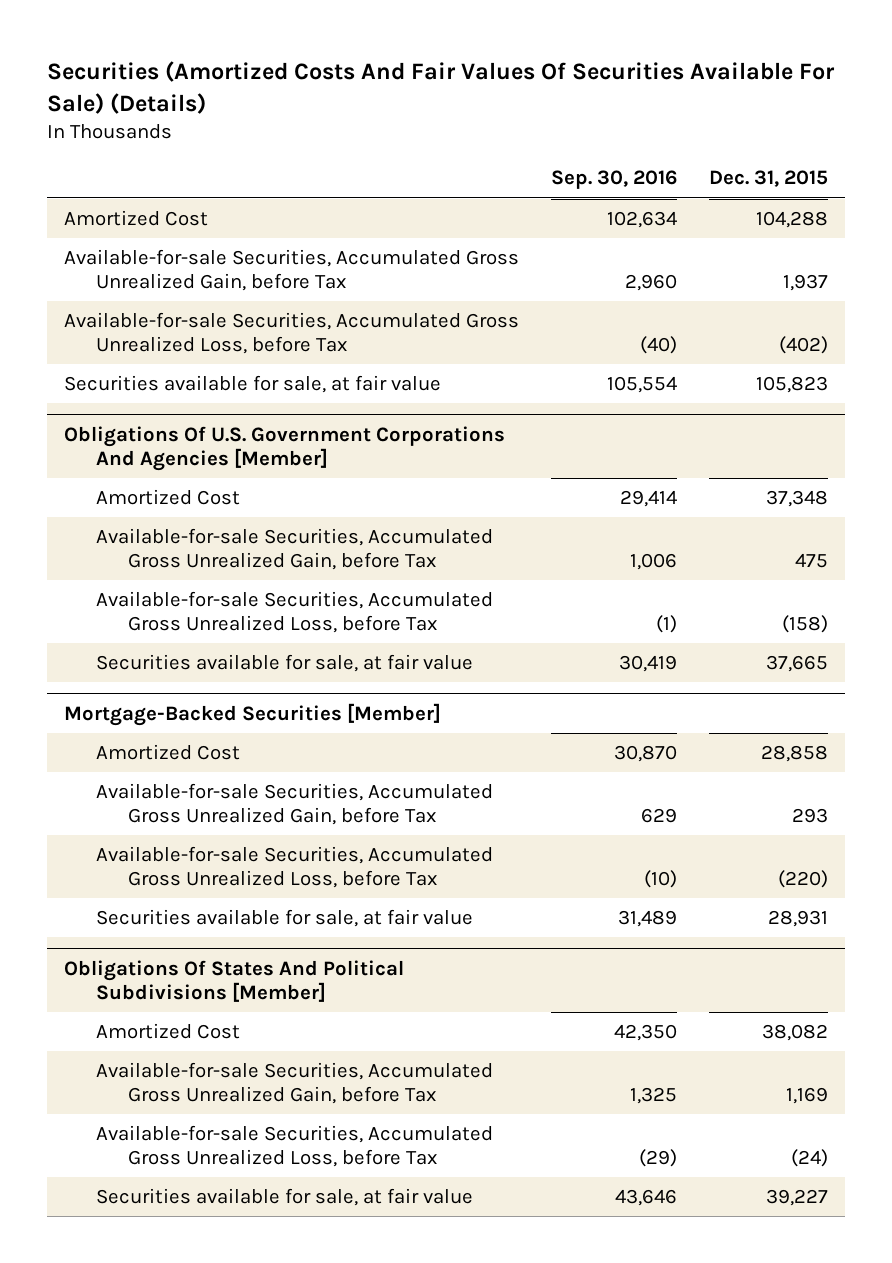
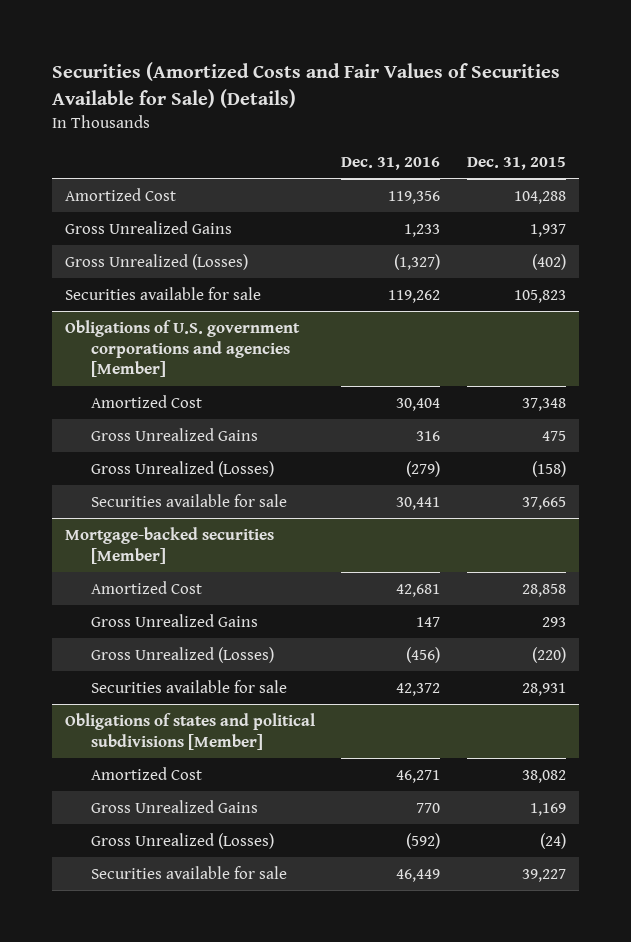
[47,61,836,114] Securities (Amortized Costs And Fair Values Of Securities Available For Sale) (Details) -> [51,62,560,108] Securities (Amortized Costs and Fair Values of Securities Available for Sale) (Details)
[551,170,678,190] Sep. 30, 2016 -> none
none -> [341,156,441,170] Dec. 31, 2016
[63,249,519,291] Available-for-sale Securities, Accumulated Gross Unrealized Gain, before Tax -> [64,220,232,234] Gross Unrealized Gains
[63,312,519,354] Available-for-sale Securities, Accumulated Gross Unrealized Loss, before Tax -> [64,253,248,270] Gross Unrealized (Losses)
[63,375,441,394] Securities available for sale, at fair value -> [64,286,261,300] Securities available for sale
[63,425,505,471] Obligations Of U.S. Government Corporations And Agencies [Member] -> [64,319,300,378] Obligations of U.S. government corporations and agencies [Member]
[95,528,493,570] Available-for-sale Securities, Accumulated Gross Unrealized Gain, before Tax -> [90,427,258,441] Gross Unrealized Gains
[95,591,493,633] Available-for-sale Securities, Accumulated Gross Unrealized Loss, before Tax -> [90,460,274,477] Gross Unrealized (Losses)
[95,654,473,673] Securities available for sale, at fair value -> [90,493,287,507] Securities available for sale
[63,702,441,726] Mortgage-Backed Securities [Member] -> [64,526,274,564] Mortgage-backed securities [Member]
[95,783,493,825] Available-for-sale Securities, Accumulated Gross Unrealized Gain, before Tax -> [90,613,258,627] Gross Unrealized Gains
[95,846,493,888] Available-for-sale Securities, Accumulated Gross Unrealized Loss, before Tax -> [90,646,274,663] Gross Unrealized (Losses)
[95,909,473,928] Securities available for sale, at fair value -> [90,679,287,693] Securities available for sale
[63,959,404,1002] Obligations Of States And Political Subdivisions [Member] -> [64,712,315,750] Obligations of states and political subdivisions [Member]
[95,1062,493,1104] Available-for-sale Securities, Accumulated Gross Unrealized Gain, before Tax -> [90,799,258,813] Gross Unrealized Gains
[95,1125,493,1167] Available-for-sale Securities, Accumulated Gross Unrealized Loss, before Tax -> [90,832,274,849] Gross Unrealized (Losses)
[95,1188,473,1207] Securities available for sale, at fair value -> [90,865,287,879] Securities available for sale

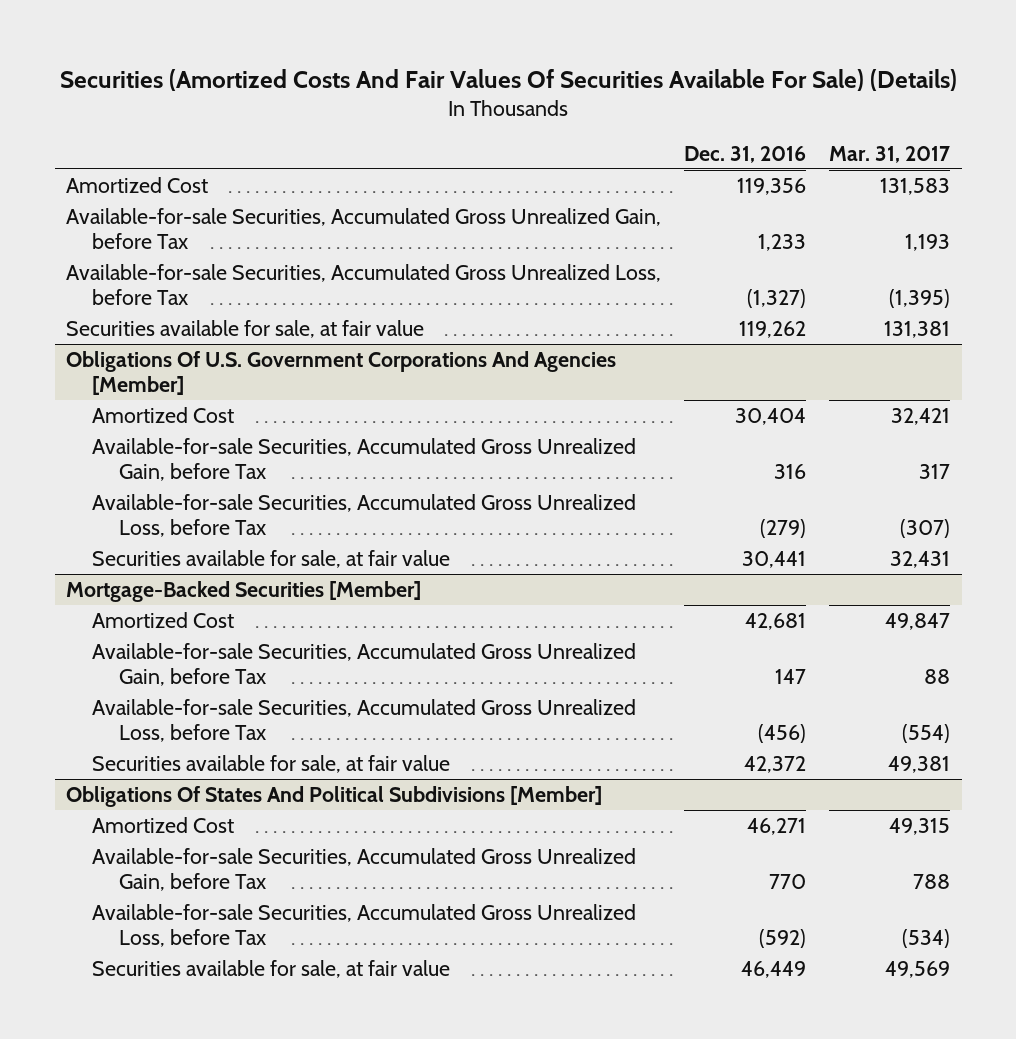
[51,62,560,108] Securities (Amortized Costs and Fair Values of Securities Available for Sale) (Details) -> [60,68,958,91] Securities (Amortized Costs And Fair Values Of Securities Available For Sale) (Details)
[466,156,566,170] Dec. 31, 2015 -> none
none -> [829,145,951,163] Mar. 31, 2017
[64,220,232,234] Gross Unrealized Gains -> [66,207,662,250] Available-for-sale Securities, Accumulated Gross Unrealized Gain, before Tax
[64,253,248,270] Gross Unrealized (Losses) -> [66,263,662,306] Available-for-sale Securities, Accumulated Gross Unrealized Loss, before Tax
[64,286,261,300] Securities available for sale -> [66,319,425,338] Securities available for sale, at fair value
[64,319,300,378] Obligations of U.S. government corporations and agencies [Member] -> [66,350,617,396] Obligations Of U.S. Government Corporations And Agencies [Member]
[90,427,258,441] Gross Unrealized Gains -> [92,437,637,482] Available-for-sale Securities, Accumulated Gross Unrealized Gain, before Tax
[90,460,274,477] Gross Unrealized (Losses) -> [92,493,637,538] Available-for-sale Securities, Accumulated Gross Unrealized Loss, before Tax
[90,493,287,507] Securities available for sale -> [92,549,451,568] Securities available for sale, at fair value
[64,526,274,564] Mortgage-backed securities [Member] -> [66,580,422,602] Mortgage-Backed Securities [Member]
[90,613,258,627] Gross Unrealized Gains -> [92,642,637,687] Available-for-sale Securities, Accumulated Gross Unrealized Gain, before Tax
[90,646,274,663] Gross Unrealized (Losses) -> [92,698,637,743] Available-for-sale Securities, Accumulated Gross Unrealized Loss, before Tax
[90,679,287,693] Securities available for sale -> [92,754,451,773] Securities available for sale, at fair value
[64,712,315,750] Obligations of states and political subdivisions [Member] -> [66,785,603,807] Obligations Of States And Political Subdivisions [Member]
[90,799,258,813] Gross Unrealized Gains -> [92,847,637,892] Available-for-sale Securities, Accumulated Gross Unrealized Gain, before Tax
[90,832,274,849] Gross Unrealized (Losses) -> [92,903,637,948] Available-for-sale Securities, Accumulated Gross Unrealized Loss, before Tax
[90,865,287,879] Securities available for sale -> [92,959,451,978] Securities available for sale, at fair value

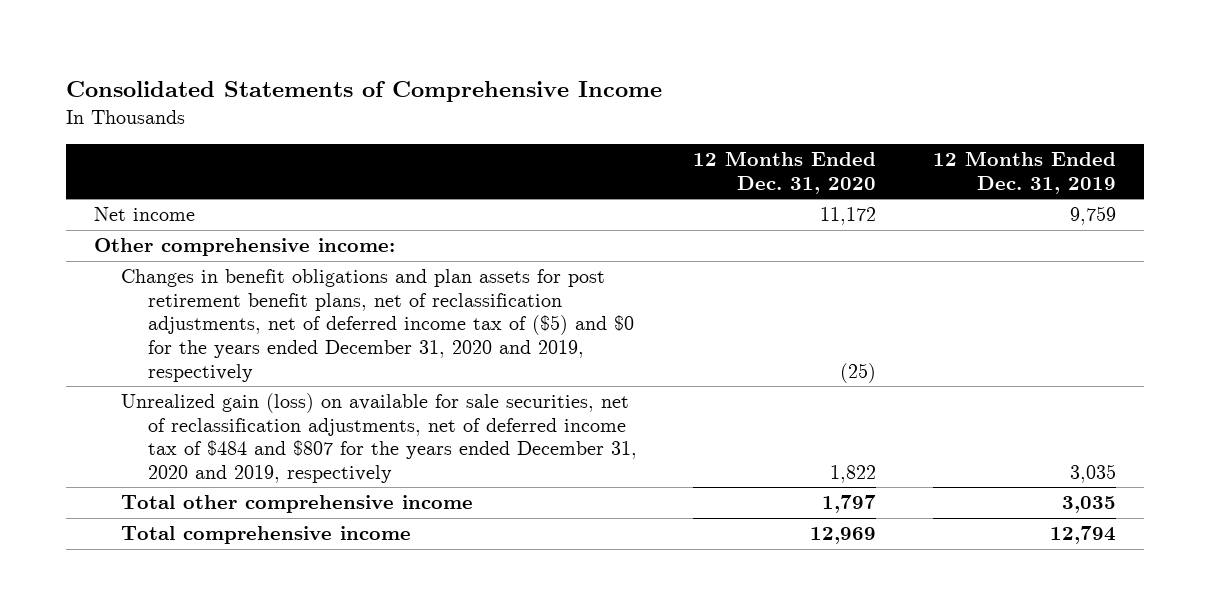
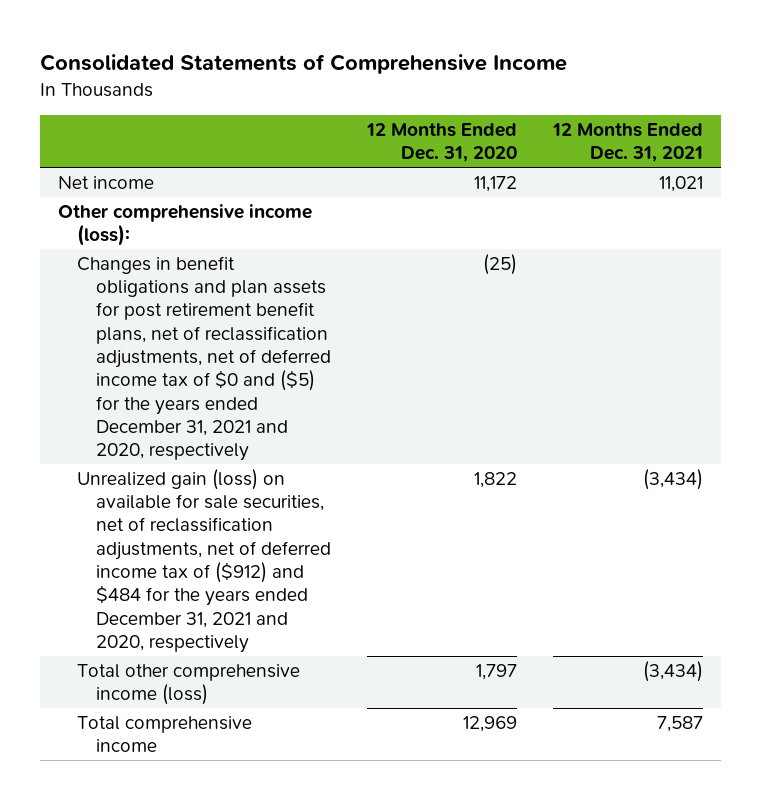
[932,151,1116,195] 12 Months Ended Dec. 31, 2019 -> none
none -> [552,122,704,162] 12 Months Ended Dec. 31, 2021
[93,238,395,257] Other comprehensive income: -> [58,203,313,247] Other comprehensive income (loss):
[120,269,635,382] Changes in benefit obligations and plan assets for post retirement benefit plans, net of reclassification adjustments, net of deferred income tax of ($5) and $0 for the years ended December 31, 2020 and 2019, respectively -> [77,255,332,462] Changes in benefit obligations and plan assets for post retirement benefit plans, net of reclassification adjustments, net of deferred income tax of $0 and ($5) for the years ended December 31, 2021 and 2020, respectively
[120,393,638,484] Unrealized gain (loss) on available for sale securities, net of reclassification adjustments, net of deferred income tax of $484 and $807 for the years ended December 31, 2020 and 2019, respectively -> [77,468,332,653] Unrealized gain (loss) on available for sale securities, net of reclassification adjustments, net of deferred income tax of ($912) and $484 for the years ended December 31, 2021 and 2020, respectively
[120,495,473,514] Total other comprehensive income -> [77,663,301,706] Total other comprehensive income (loss)

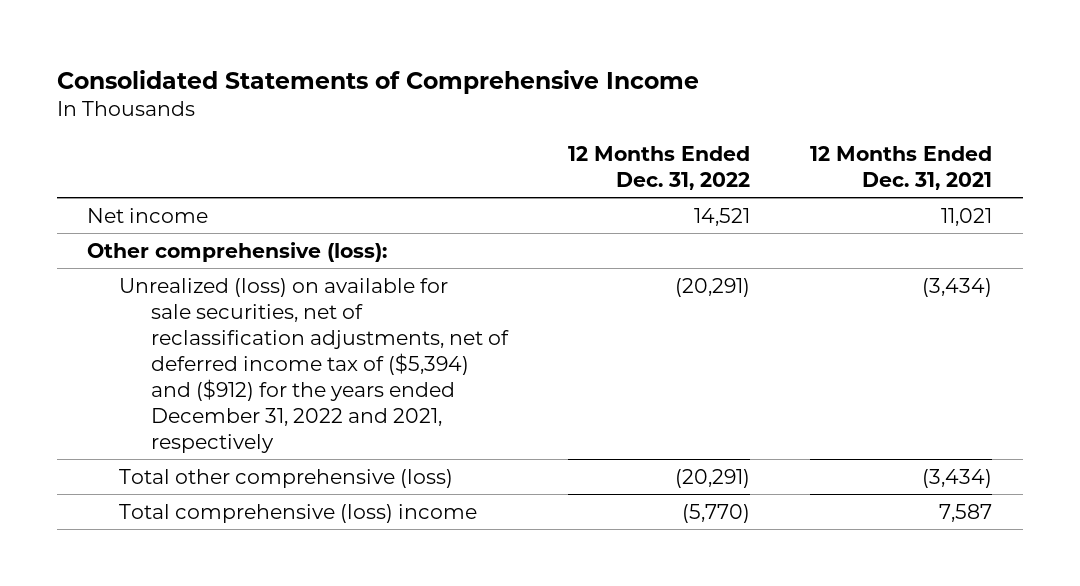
[366,122,518,162] 12 Months Ended Dec. 31, 2020 -> none
none -> [568,145,751,191] 12 Months Ended Dec. 31, 2022
[77,255,332,462] Changes in benefit obligations and plan assets for post retirement benefit plans, net of reclassification adjustments, net of deferred income tax of $0 and ($5) for the years ended December 31, 2021 and 2020, respectively -> none
[58,203,313,247] Other comprehensive income (loss): -> [87,241,388,262] Other comprehensive (loss):
[77,468,332,653] Unrealized gain (loss) on available for sale securities, net of reclassification adjustments, net of deferred income tax of ($912) and $484 for the years ended December 31, 2021 and 2020, respectively -> [119,277,509,453] Unrealized (loss) on available for sale securities, net of reclassification adjustments, net of deferred income tax of ($5,394) and ($912) for the years ended December 31, 2022 and 2021, respectively
[77,663,301,706] Total other comprehensive income (loss) -> [119,468,454,488] Total other comprehensive (loss)
[77,715,253,753] Total comprehensive income -> [119,503,478,523] Total comprehensive (loss) income

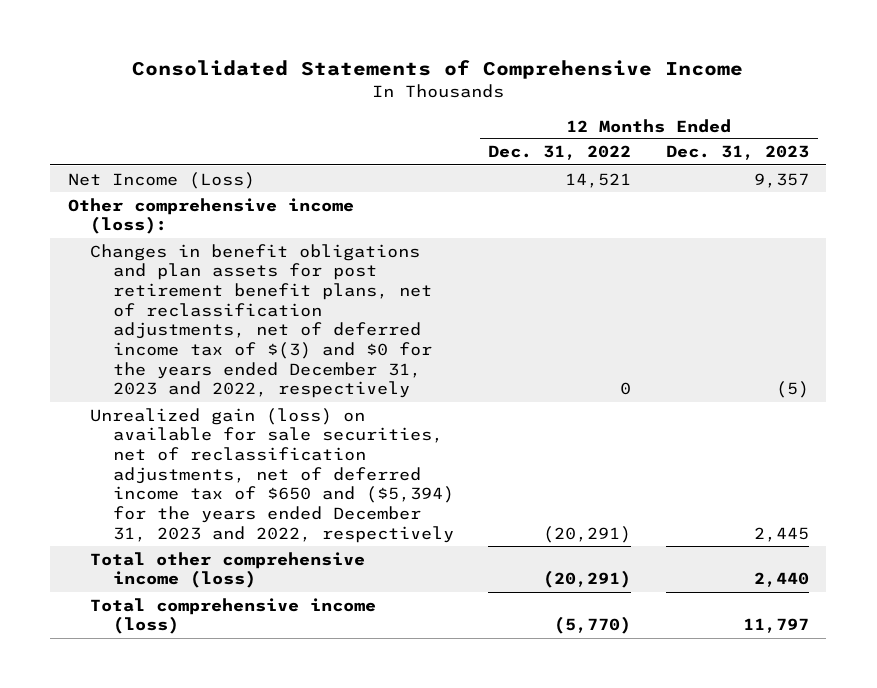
[810,145,993,191] 12 Months Ended Dec. 31, 2021 -> none
none -> [665,145,809,161] Dec. 31, 2023
[87,207,209,223] Net income -> [67,171,255,189] Net Income (Loss)
[87,241,388,262] Other comprehensive (loss): -> [67,197,354,235] Other comprehensive income (loss):
none -> [90,243,432,399] Changes in benefit obligations and plan assets for post retirement benefit plans, net of reclassification adjustments, net of deferred income tax of $(3) and $0 for the years ended December 31, 2023 and 2022, respectively
[119,277,509,453] Unrealized (loss) on available for sale securities, net of reclassification adjustments, net of deferred income tax of ($5,394) and ($912) for the years ended December 31, 2022 and 2021, respectively -> [90,407,454,543] Unrealized gain (loss) on available for sale securities, net of reclassification adjustments, net of deferred income tax of $650 and ($5,394) for the years ended December 31, 2023 and 2022, respectively
[119,468,454,488] Total other comprehensive (loss) -> [90,551,366,589] Total other comprehensive income (loss)
[119,503,478,523] Total comprehensive (loss) income -> [90,597,377,635] Total comprehensive income (loss)

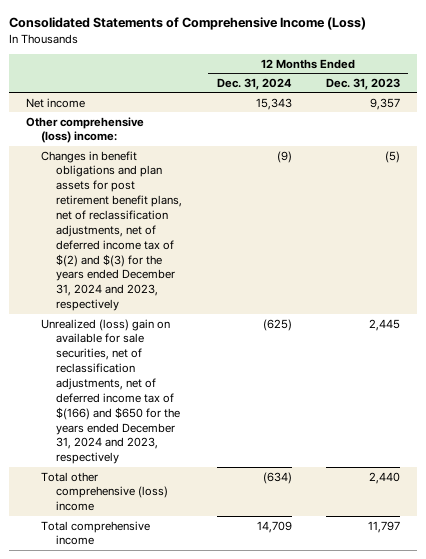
[132,60,744,80] Consolidated Statements of Comprehensive Income -> [9,17,367,31] Consolidated Statements of Comprehensive Income (Loss)
[488,145,632,161] Dec. 31, 2022 -> none
none -> [216,77,292,90] Dec. 31, 2024
[67,171,255,189] Net Income (Loss) -> [26,97,86,108] Net income
[67,197,354,235] Other comprehensive income (loss): -> [26,116,145,144] Other comprehensive (loss) income:
[90,243,432,399] Changes in benefit obligations and plan assets for post retirement benefit plans, net of reclassification adjustments, net of deferred income tax of $(3) and $0 for the years ended December 31, 2023 and 2022, respectively -> [41,150,183,312] Changes in benefit obligations and plan assets for post retirement benefit plans, net of reclassification adjustments, net of deferred income tax of $(2) and $(3) for the years ended December 31, 2024 and 2023, respectively
[90,407,454,543] Unrealized gain (loss) on available for sale securities, net of reclassification adjustments, net of deferred income tax of $650 and ($5,394) for the years ended December 31, 2023 and 2022, respectively -> [41,318,181,465] Unrealized (loss) gain on available for sale securities, net of reclassification adjustments, net of deferred income tax of $(166) and $650 for the years ended December 31, 2024 and 2023, respectively
[90,551,366,589] Total other comprehensive income (loss) -> [41,471,169,512] Total other comprehensive (loss) income
[90,597,377,635] Total comprehensive income (loss) -> [41,520,151,546] Total comprehensive income

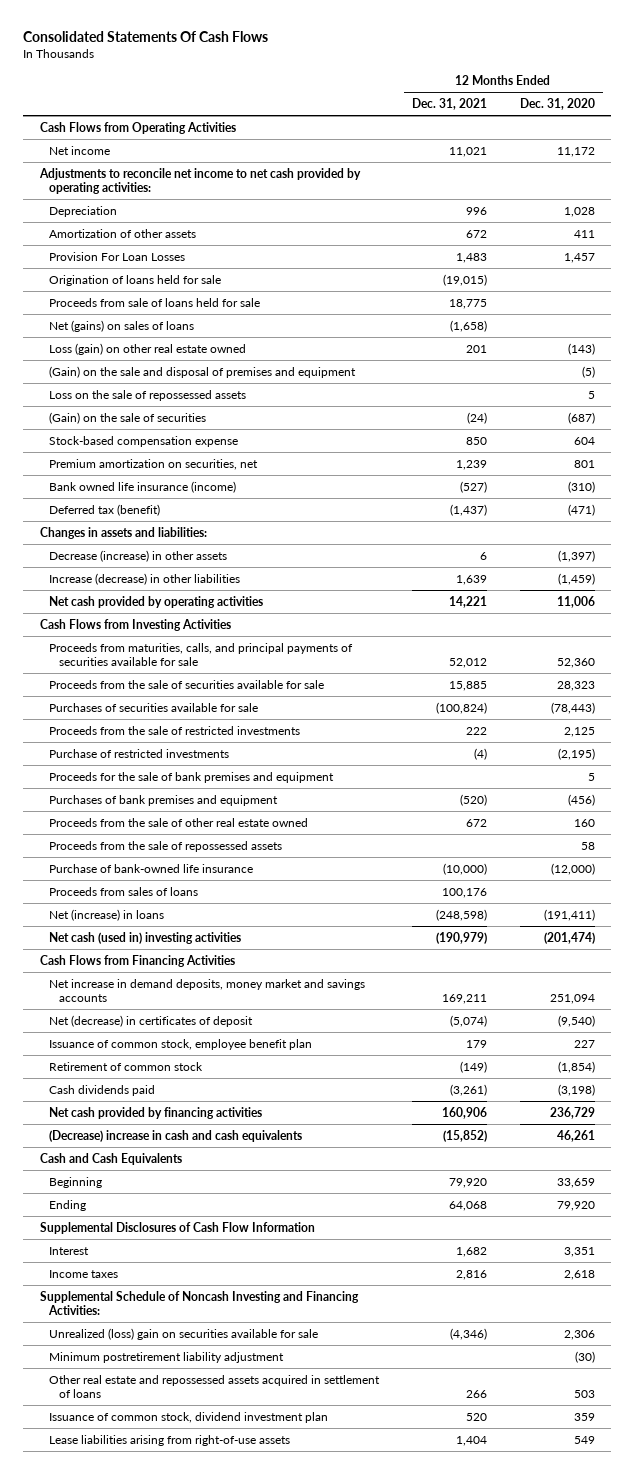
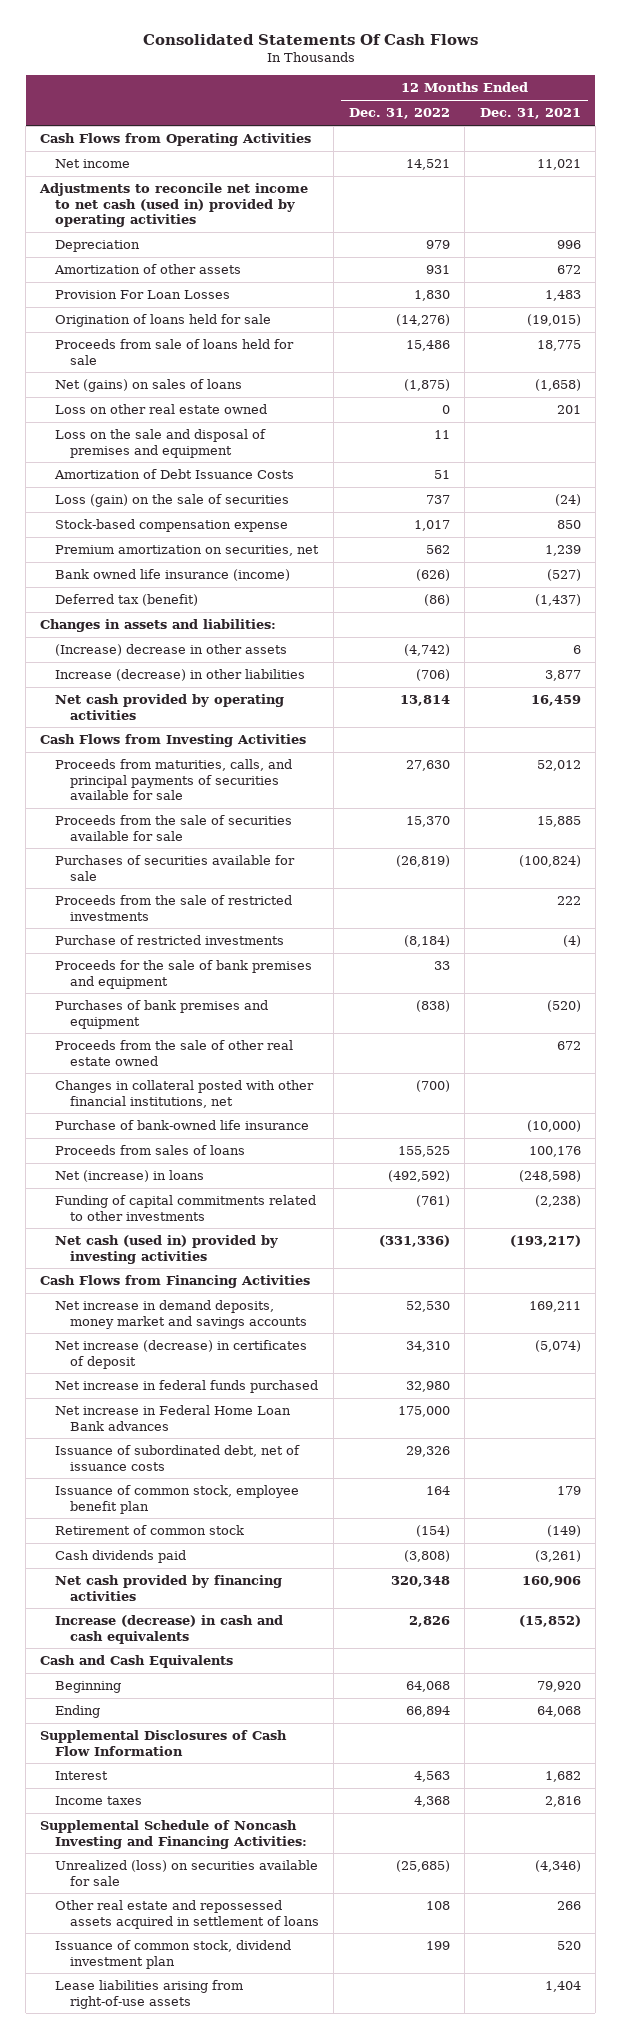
[519,98,595,111] Dec. 31, 2020 -> none
none -> [348,108,450,120] Dec. 31, 2022
[38,167,361,194] Adjustments to reconcile net income to net cash provided by operating activities: -> [39,183,309,227] Adjustments to reconcile net income to net cash (used in) provided by operating activities
[49,389,247,401] Loss on the sale of repossessed assets -> none
[49,342,247,355] Loss (gain) on other real estate owned -> [55,404,268,415] Loss on other real estate owned
[49,365,357,378] (Gain) on the sale and disposal of premises and equipment -> [55,429,267,458] Loss on the sale and disposal of premises and equipment
none -> [54,469,295,480] Amortization of Debt Issuance Costs
[49,411,207,424] (Gain) on the sale of securities -> [55,494,290,508] Loss (gain) on the sale of securities
[49,549,228,562] Decrease (increase) in other assets -> [55,644,288,657] (Increase) decrease in other assets
[455,574,487,585] 1,639 -> [544,670,581,682] 3,877
[448,595,487,608] 14,221 -> [530,695,581,707] 16,459
[49,840,283,852] Proceeds from the sale of repossessed assets -> none
none -> [55,1080,315,1108] Changes in collateral posted with other financial institutions, net
none -> [55,1195,317,1221] Funding of capital commitments related to other investments
[49,931,242,944] Net cash (used in) investing activities -> [55,1235,279,1264] Net cash (used in) provided by investing activities
[435,931,487,944] (190,979) -> [509,1235,581,1248] (193,217)
[49,1014,254,1027] Net (decrease) in certificates of deposit -> [55,1340,308,1369] Net increase (decrease) in certificates of deposit
none -> [55,1380,319,1394] Net increase in federal funds purchased
none -> [55,1405,292,1431] Net increase in Federal Home Loan Bank advances
none -> [55,1445,301,1471] Issuance of subordinated debt, net of issuance costs
[49,1129,303,1142] (Decrease) increase in cash and cash equivalents -> [55,1615,284,1644] Increase (decrease) in cash and cash equivalents
[49,1351,285,1363] Minimum postretirement liability adjustment -> none
[49,1327,319,1340] Unrealized (loss) gain on securities available for sale -> [55,1860,319,1886] Unrealized (loss) on securities available for sale

